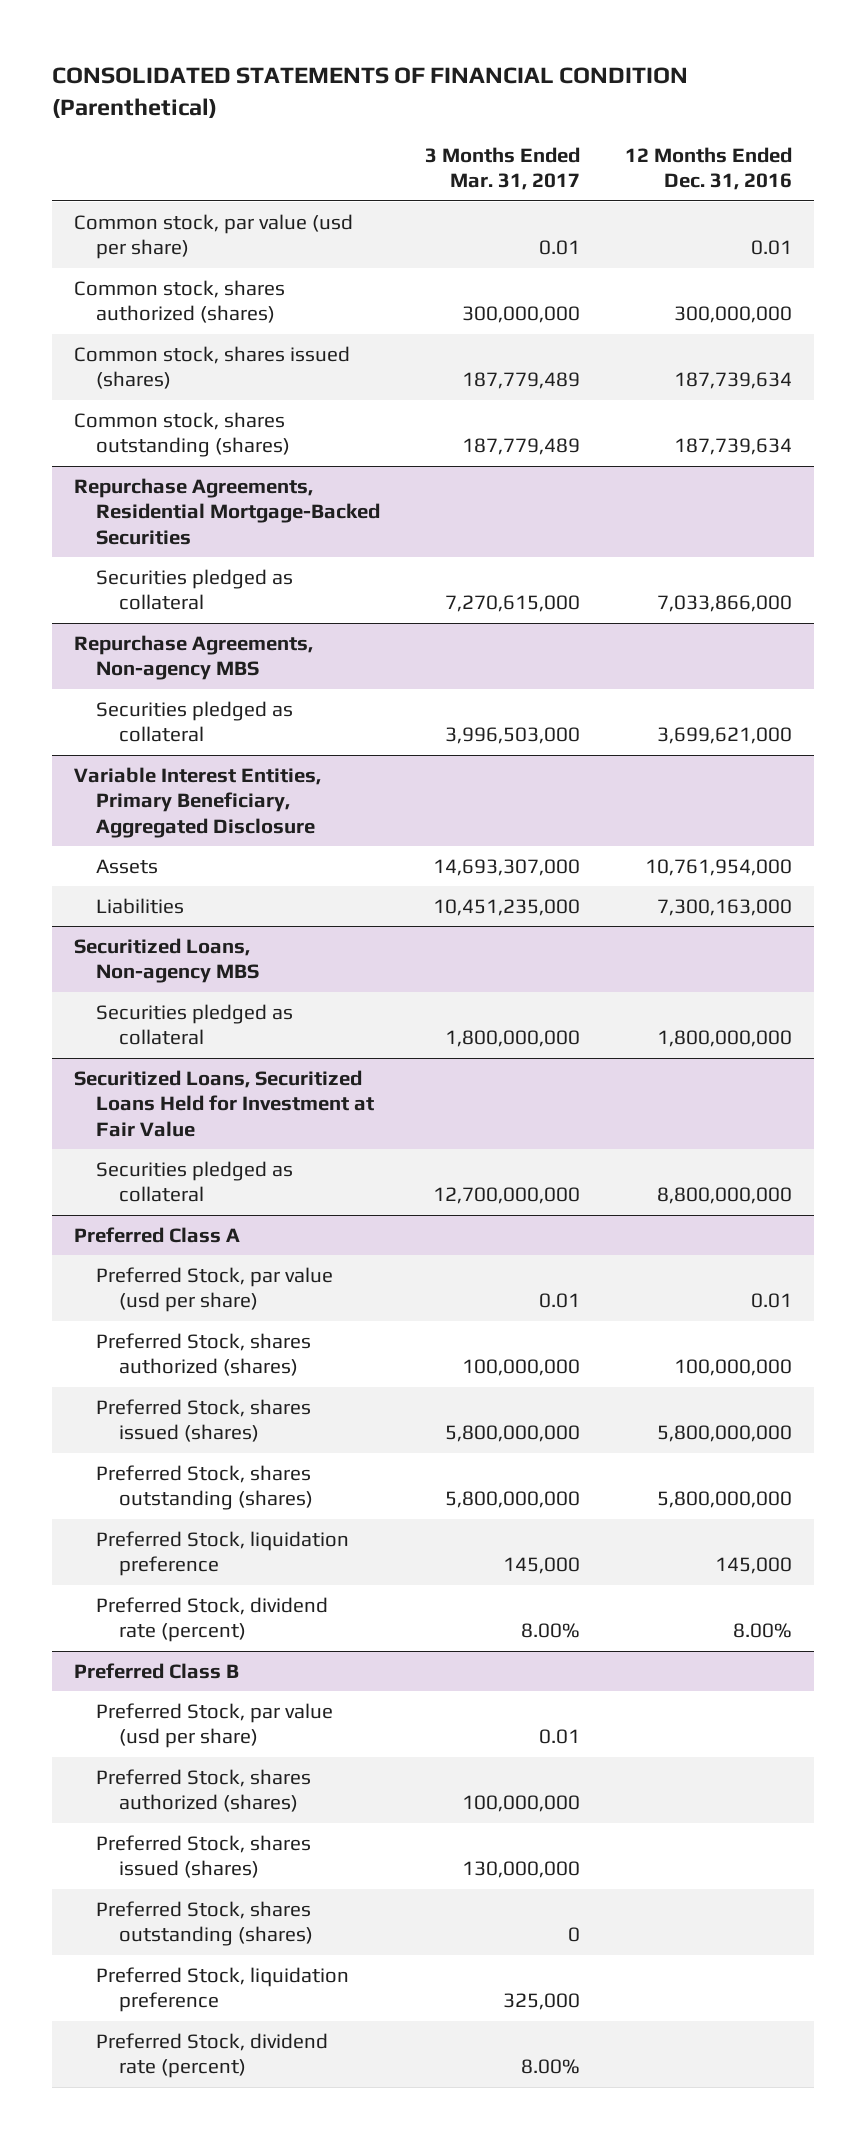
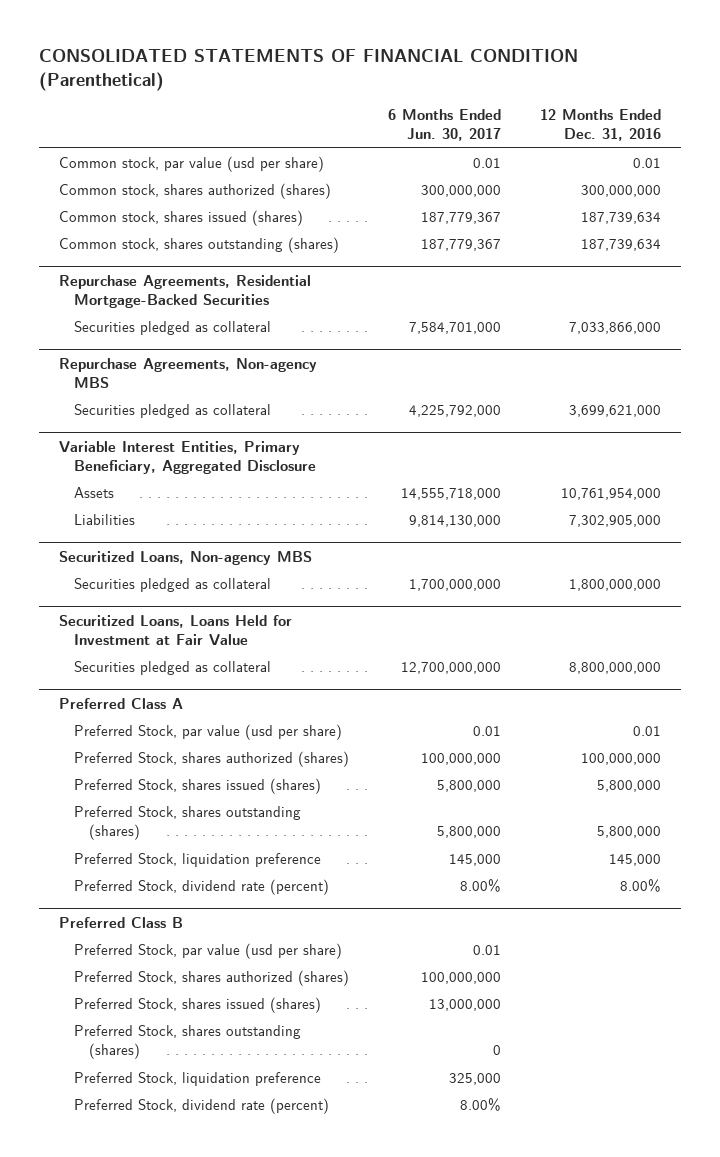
[424,146,580,191] 3 Months Ended Mar. 31, 2017 -> none
none -> [388,108,502,142] 6 Months Ended Jun. 30, 2017
[656,898,792,916] 7,300,163,000 -> [569,514,662,527] 7,302,905,000
[73,1069,375,1137] Securitized Loans, Securitized Loans Held for Investment at Fair Value -> [58,614,292,647] Securitized Loans, Loans Held for Investment at Fair Value
[656,1425,792,1443] 5,800,000,000 -> [597,779,662,792] 5,800,000
[656,1491,792,1509] 5,800,000,000 -> [597,826,662,839] 5,800,000

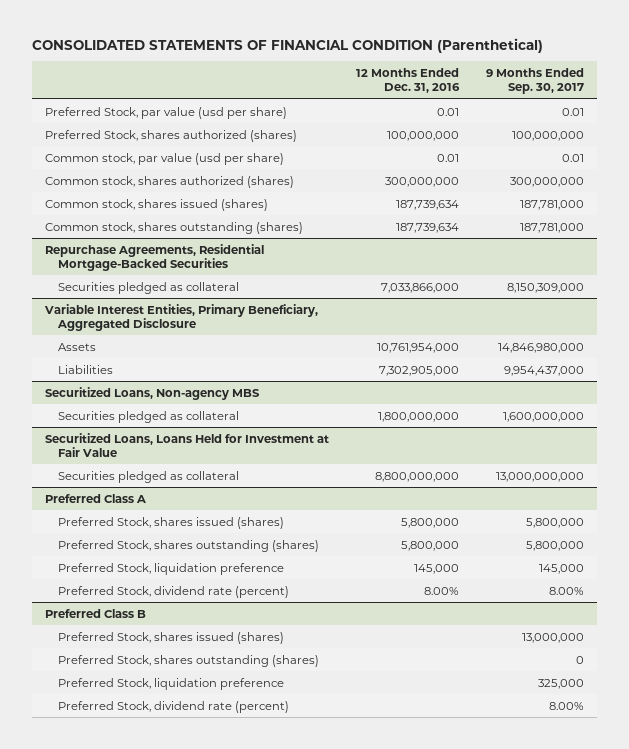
[388,108,502,142] 6 Months Ended Jun. 30, 2017 -> none
none -> [485,67,584,95] 9 Months Ended Sep. 30, 2017
none -> [44,106,287,119] Preferred Stock, par value (usd per share)
none -> [44,129,297,142] Preferred Stock, shares authorized (shares)
[58,357,317,389] Repurchase Agreements, Non-agency MBS -> none
[73,403,271,418] Securities pledged as collateral -> none
[73,723,342,740] Preferred Stock, par value (usd per share) -> none
[73,750,349,767] Preferred Stock, shares authorized (shares) -> none
[73,942,342,959] Preferred Stock, par value (usd per share) -> none
[73,969,349,986] Preferred Stock, shares authorized (shares) -> none

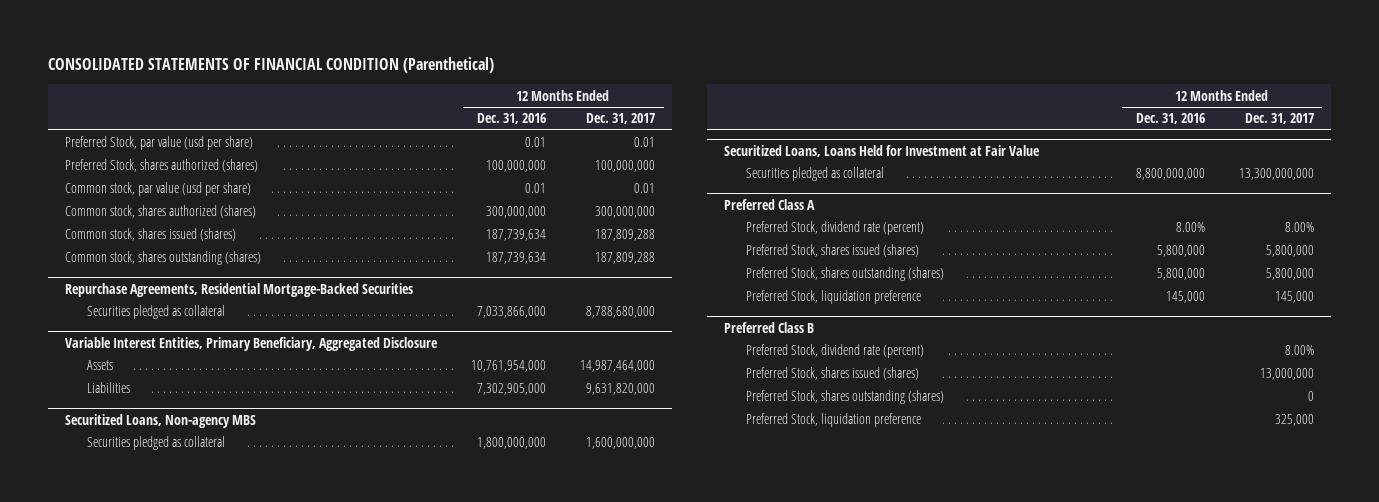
[485,67,584,95] 9 Months Ended Sep. 30, 2017 -> none
none -> [586,113,656,125] Dec. 31, 2017
[58,585,290,598] Preferred Stock, dividend rate (percent) -> [745,221,924,236] Preferred Stock, dividend rate (percent)
[58,700,290,713] Preferred Stock, dividend rate (percent) -> [745,344,924,359] Preferred Stock, dividend rate (percent)

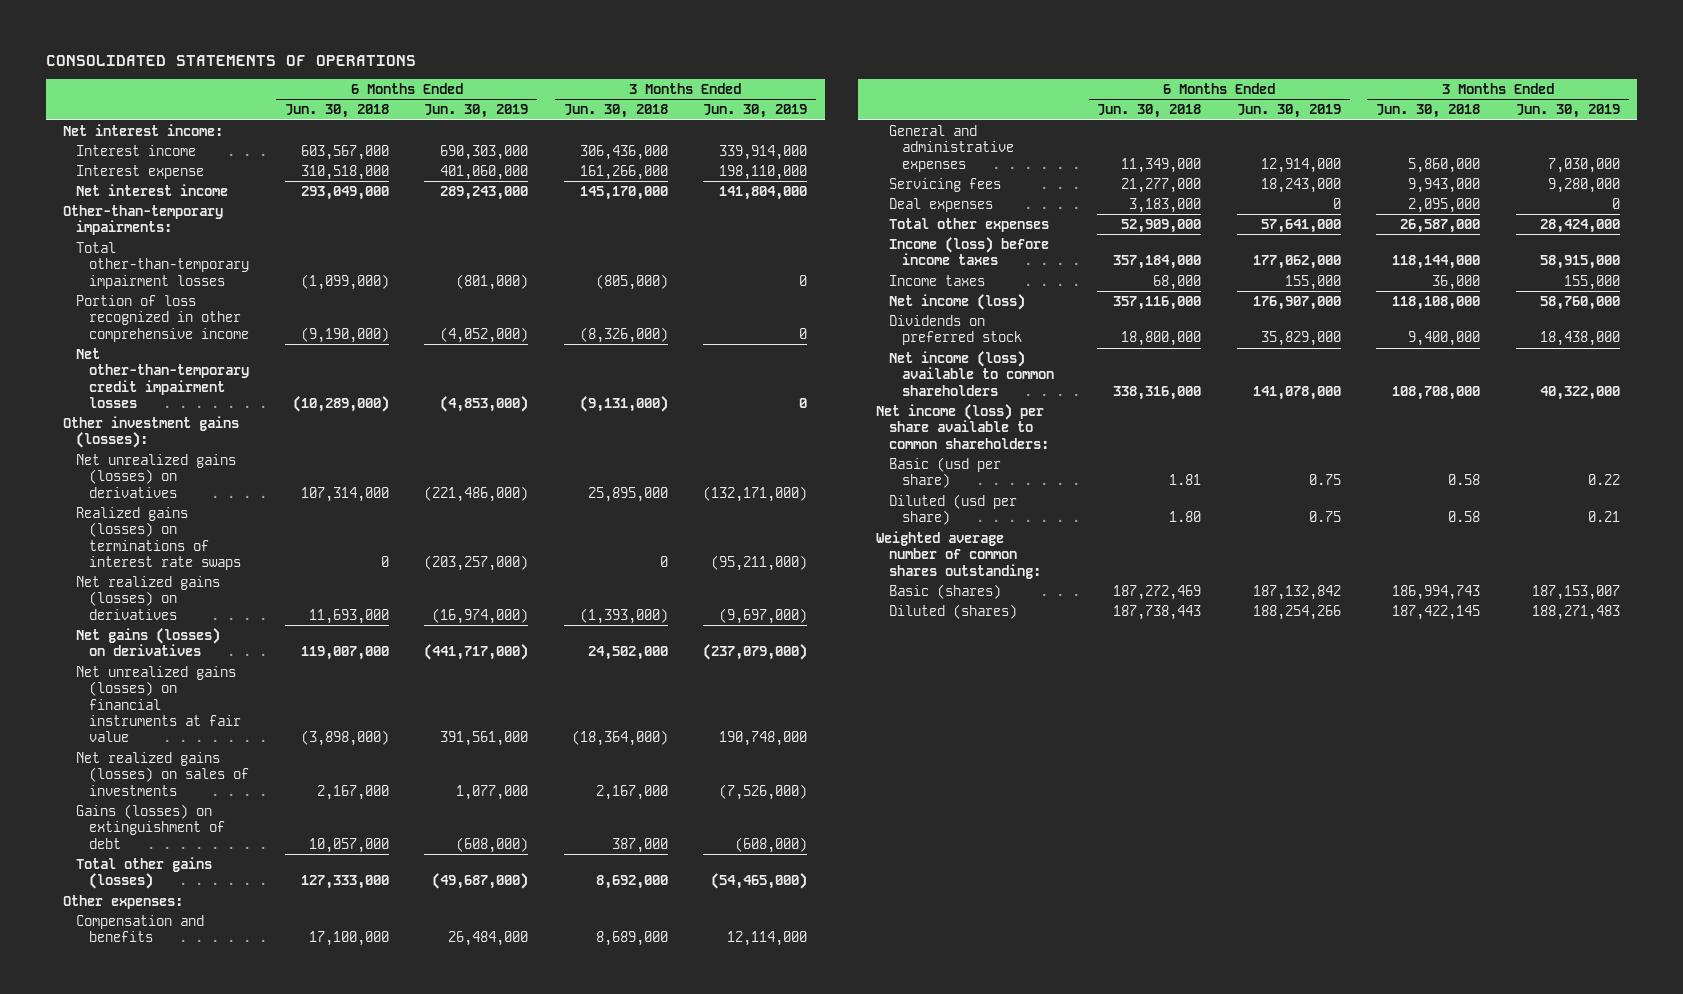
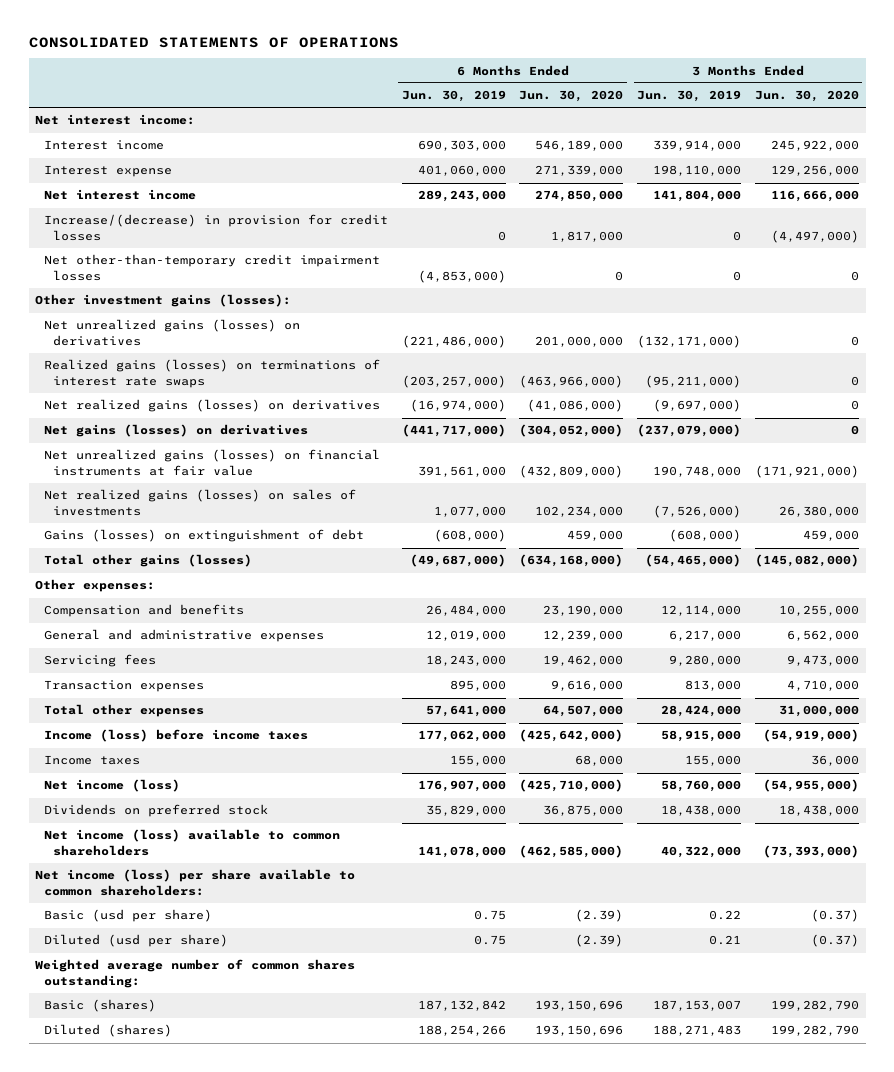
[284,104,389,119] Jun. 30, 2018 -> none
[563,104,668,119] Jun. 30, 2018 -> none
none -> [519,90,624,103] Jun. 30, 2020
none -> [754,90,859,103] Jun. 30, 2020
[63,204,224,236] Other-than-temporary impairments: -> none
[76,241,250,289] Total other-than-temporary impairment losses -> none
[76,294,250,342] Portion of loss recognized in other comprehensive income -> none
none -> [44,214,389,241] Increase/(decrease) in provision for credit losses
[1260,157,1341,173] 12,914,000 -> [425,630,506,642] 12,019,000
[1547,157,1620,173] 7,030,000 -> [669,630,742,642] 6,217,000
[888,197,993,212] Deal expenses -> [44,680,205,693] Transaction expenses
[1332,197,1341,209] 0 -> [449,680,506,692] 895,000
[1611,197,1620,209] 0 -> [685,680,742,692] 813,000

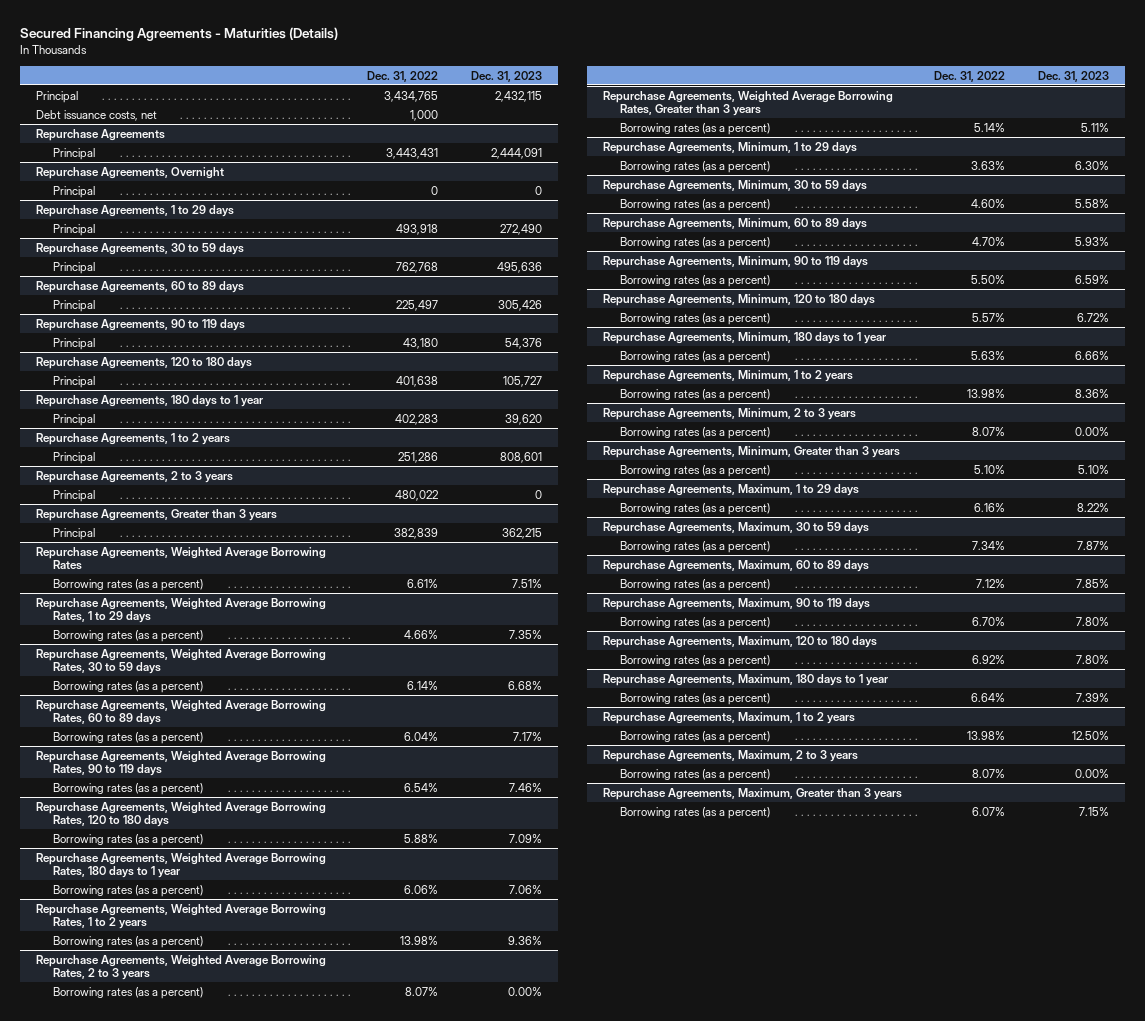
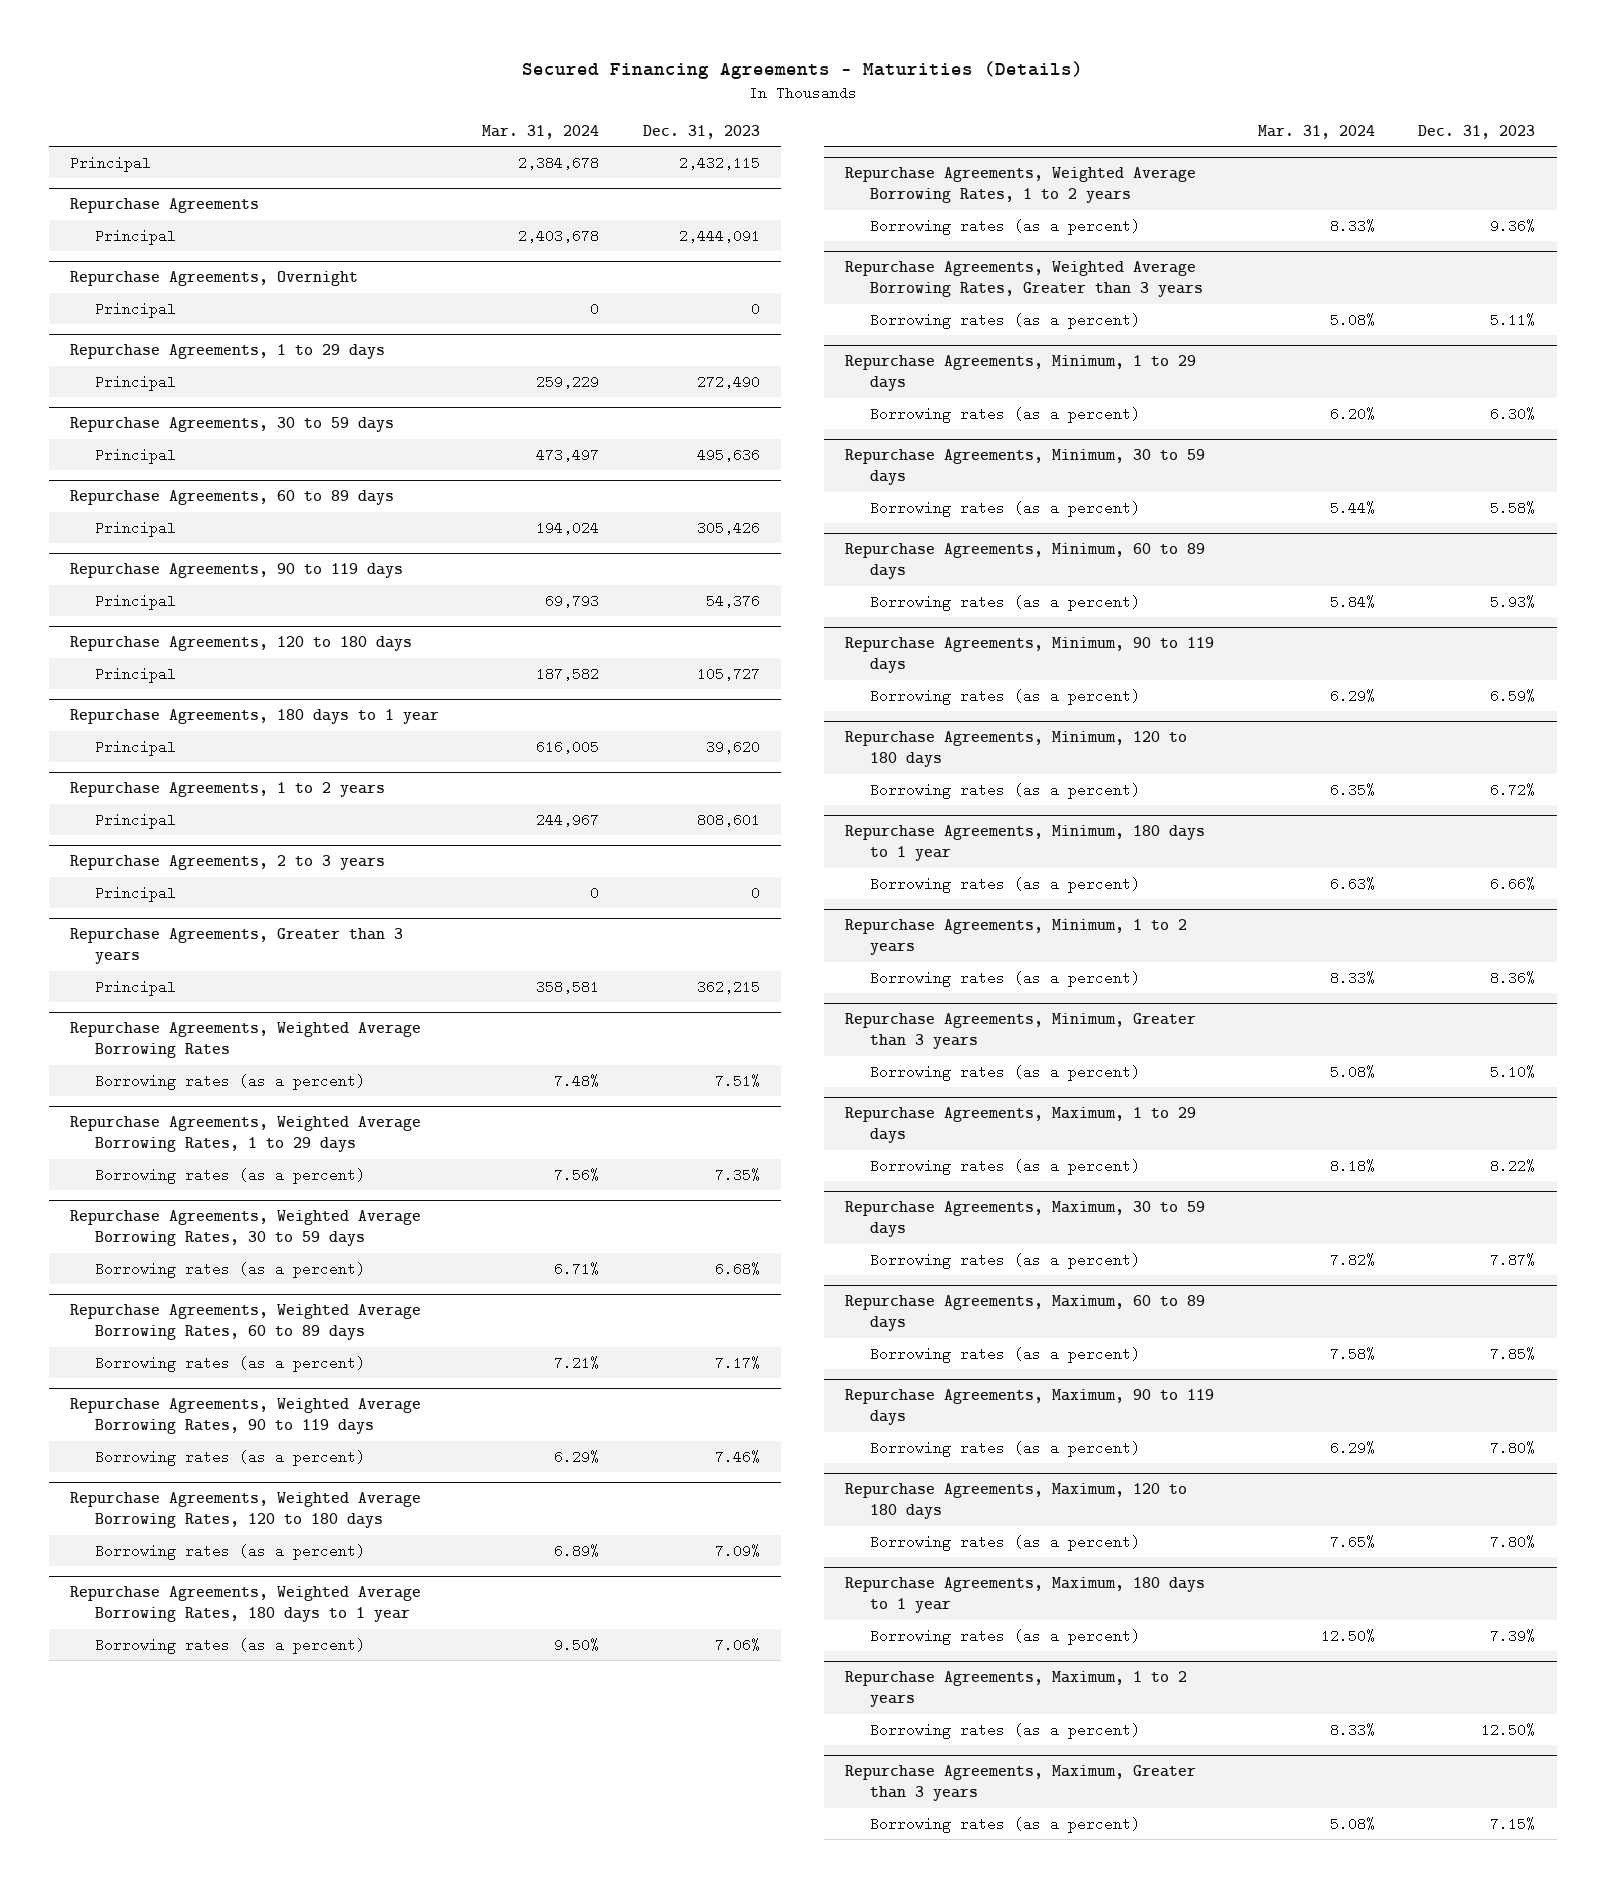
[367,70,439,82] Dec. 31, 2022 -> none
none -> [482,124,600,139] Mar. 31, 2024
[36,109,158,121] Debt issuance costs, net -> none
[36,954,327,981] Repurchase Agreements, Weighted Average Borrowing Rates, 2 to 3 years -> none
[53,986,204,999] Borrowing rates (as a percent) -> none
[603,407,857,420] Repurchase Agreements, Minimum, 2 to 3 years -> none
[620,426,771,439] Borrowing rates (as a percent) -> none
[603,749,859,762] Repurchase Agreements, Maximum, 2 to 3 years -> none
[620,768,771,781] Borrowing rates (as a percent) -> none

